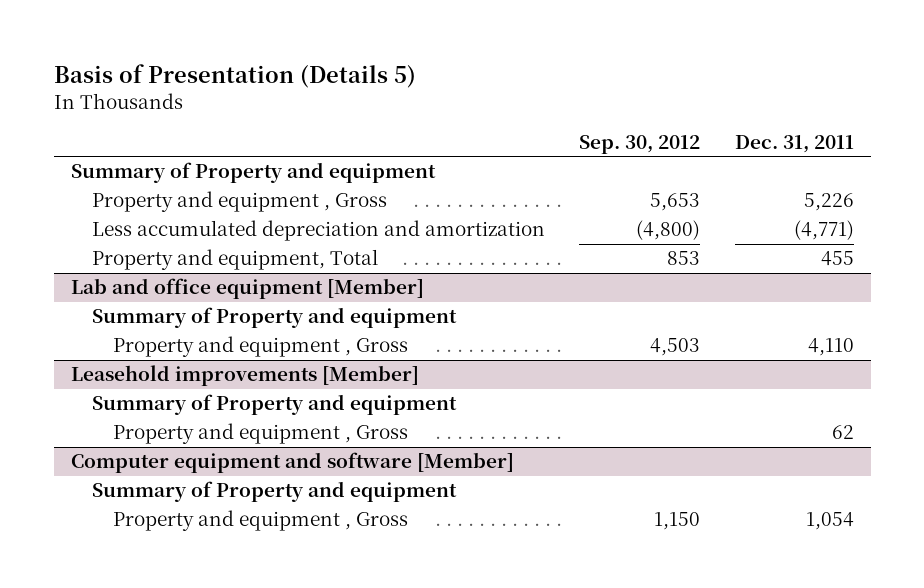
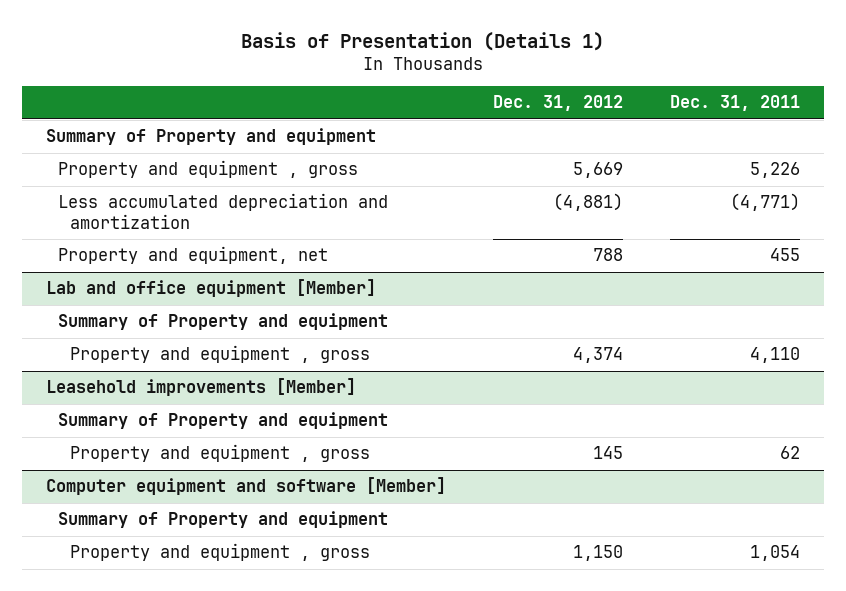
[53,64,416,89] Basis of Presentation (Details 5) -> [240,31,604,51] Basis of Presentation (Details 1)
[579,134,701,154] Sep. 30, 2012 -> none
none -> [492,95,623,112] Dec. 31, 2012
[91,191,387,213] Property and equipment , Gross -> [58,160,359,179] Property and equipment , gross
[91,249,378,271] Property and equipment, Total -> [58,246,329,265] Property and equipment, net
[112,336,408,358] Property and equipment , Gross -> [70,345,371,364] Property and equipment , gross
[112,423,408,445] Property and equipment , Gross -> [70,444,371,463] Property and equipment , gross
[112,510,408,532] Property and equipment , Gross -> [70,543,371,562] Property and equipment , gross

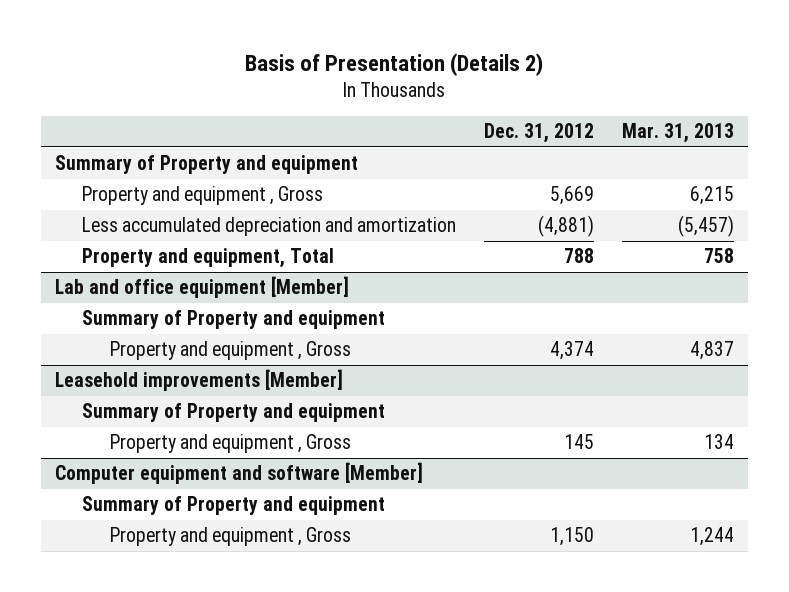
[240,31,604,51] Basis of Presentation (Details 1) -> [245,52,544,76] Basis of Presentation (Details 2)
[670,95,801,112] Dec. 31, 2011 -> none
none -> [622,123,735,144] Mar. 31, 2013
[58,160,359,179] Property and equipment , gross -> [82,186,324,206] Property and equipment , Gross
[58,246,329,265] Property and equipment, net -> [82,248,335,269] Property and equipment, Total
[70,345,371,364] Property and equipment , gross -> [110,341,352,361] Property and equipment , Gross
[70,444,371,463] Property and equipment , gross -> [110,434,352,454] Property and equipment , Gross
[70,543,371,562] Property and equipment , gross -> [110,527,352,547] Property and equipment , Gross

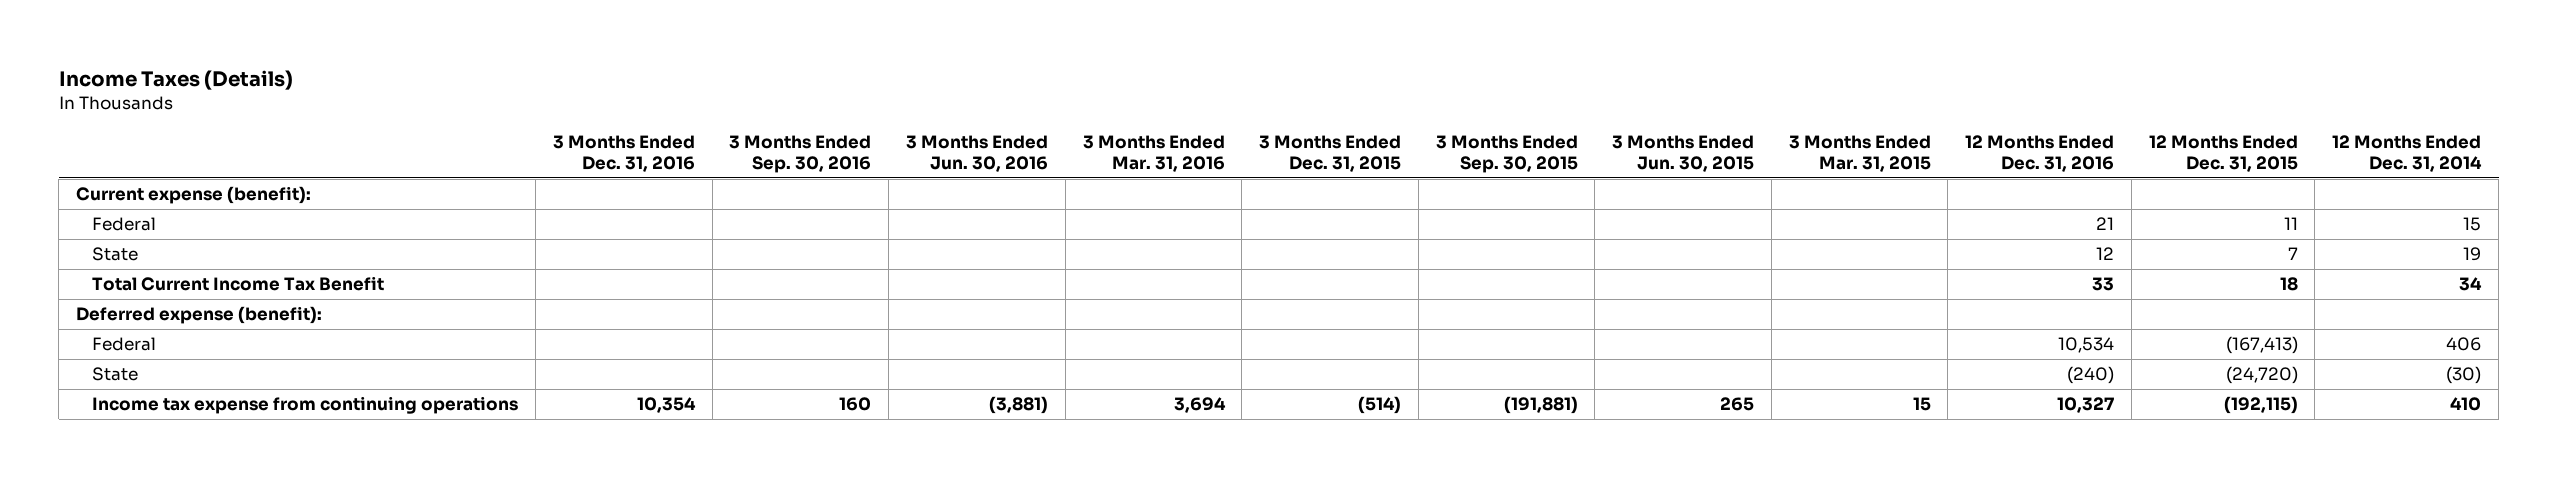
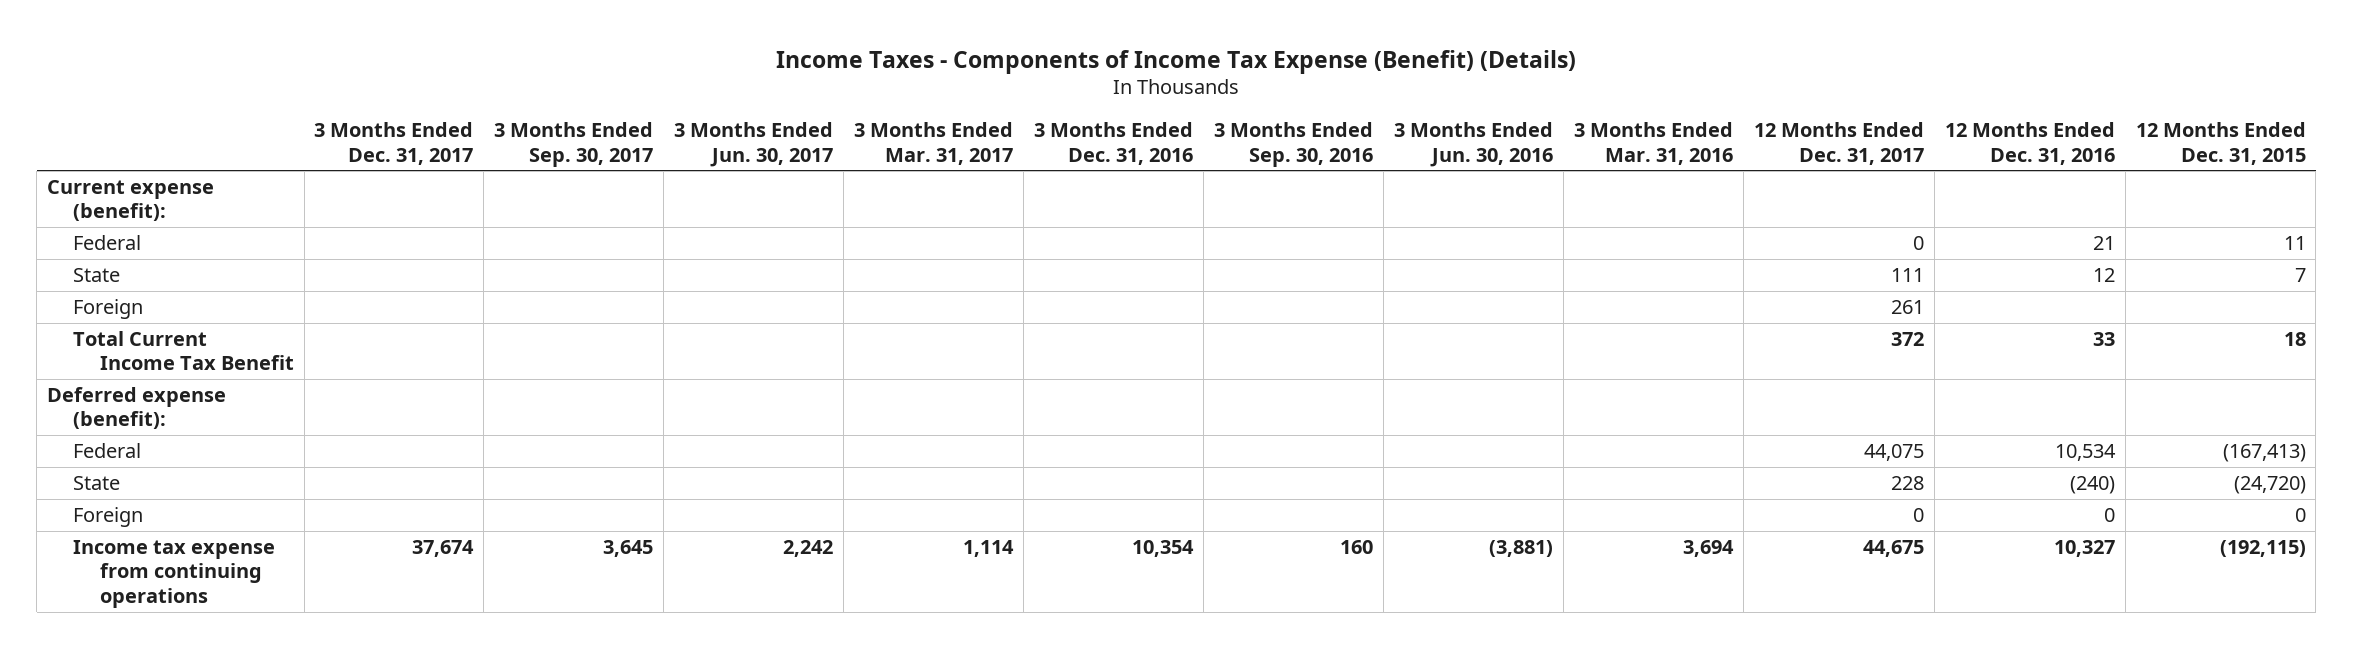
[58,69,293,90] Income Taxes (Details) -> [776,49,1577,74] Income Taxes - Components of Income Tax Expense (Benefit) (Details)
[1259,134,1402,172] 3 Months Ended Dec. 31, 2015 -> none
[1435,134,1578,173] 3 Months Ended Sep. 30, 2015 -> none
[1612,134,1755,172] 3 Months Ended Jun. 30, 2015 -> none
[1788,134,1931,172] 3 Months Ended Mar. 31, 2015 -> none
[2332,134,2483,172] 12 Months Ended Dec. 31, 2014 -> none
none -> [314,122,474,165] 3 Months Ended Dec. 31, 2017
none -> [494,122,654,167] 3 Months Ended Sep. 30, 2017
none -> [674,122,834,167] 3 Months Ended Jun. 30, 2017
none -> [854,122,1014,165] 3 Months Ended Mar. 31, 2017
none -> [1753,122,1924,165] 12 Months Ended Dec. 31, 2017
none -> [73,298,144,319] Foreign
none -> [73,506,144,527] Foreign

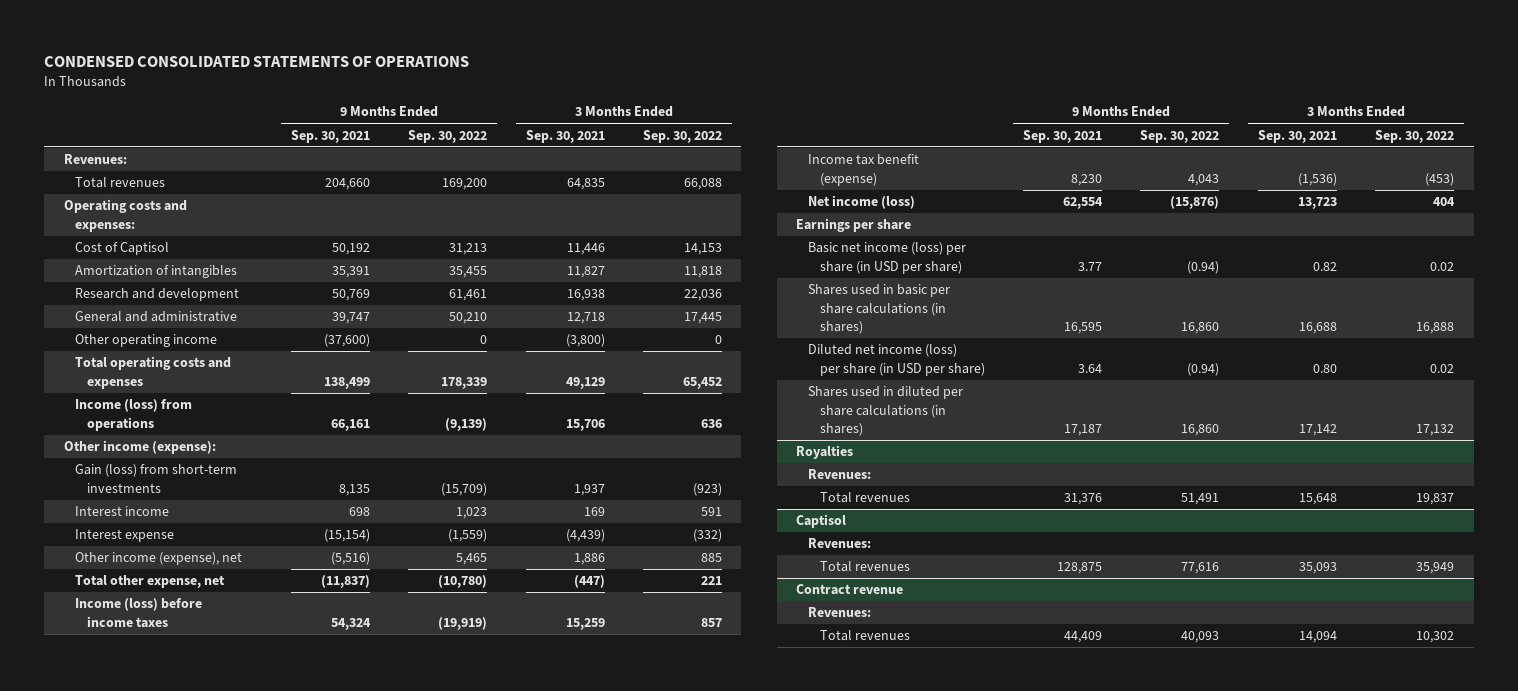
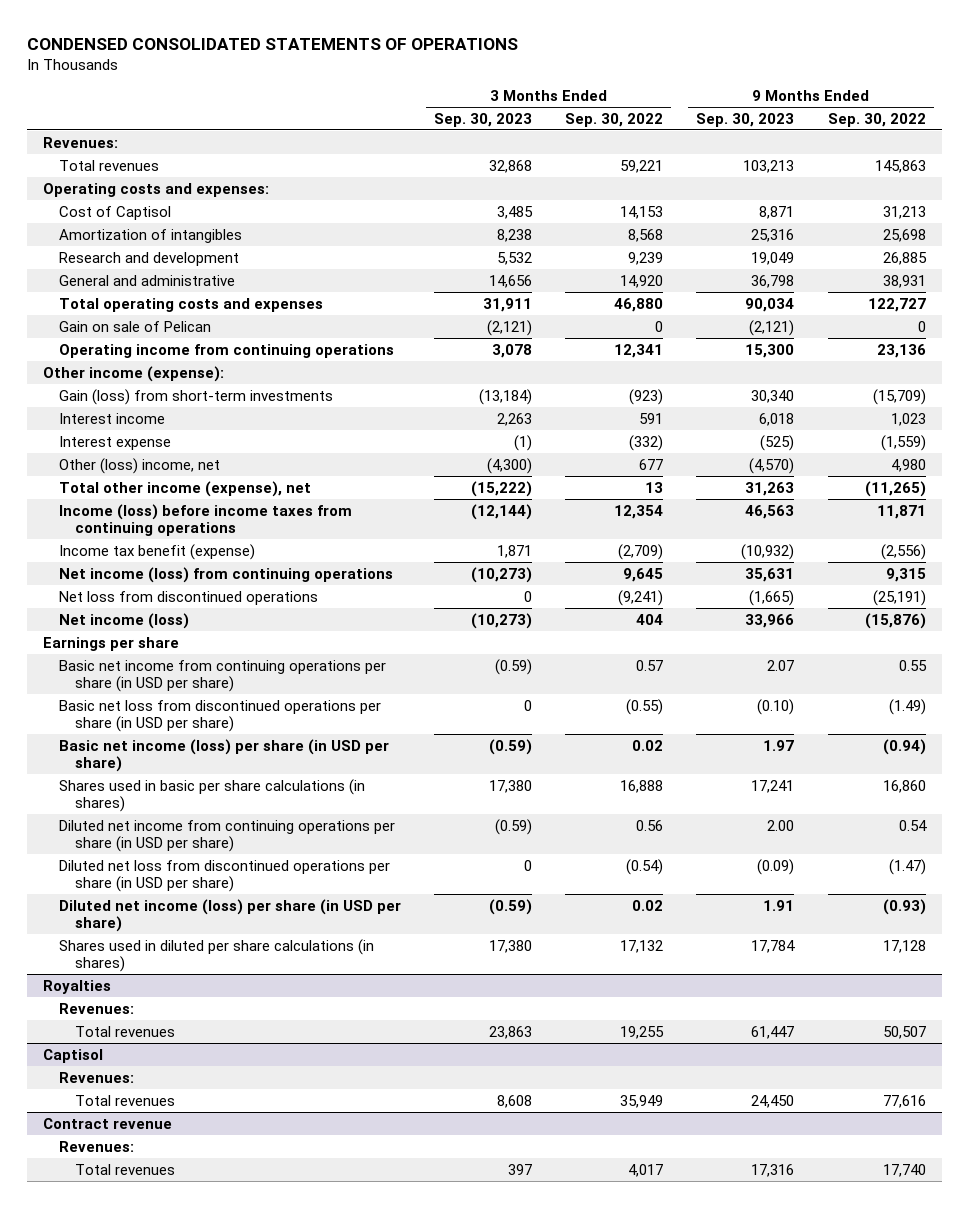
[290,129,370,143] Sep. 30, 2021 -> none
[525,129,605,143] Sep. 30, 2021 -> none
none -> [434,112,533,127] Sep. 30, 2023
none -> [696,112,795,127] Sep. 30, 2023
[442,178,488,191] 169,200 -> [874,159,926,173] 145,863
[683,178,722,191] 66,088 -> [620,159,664,173] 59,221
[75,334,218,348] Other operating income -> none
[449,266,488,279] 35,455 -> [882,228,926,242] 25,698
[683,266,722,279] 11,818 -> [628,228,664,242] 8,568
[449,289,488,302] 61,461 -> [882,251,927,265] 26,885
[683,289,722,302] 22,036 -> [628,251,664,265] 9,239
[449,312,488,325] 50,210 -> [882,274,926,288] 38,931
[683,312,722,325] 17,445 -> [620,274,664,288] 14,920
[441,376,488,389] 178,339 -> [867,297,926,312] 122,727
[682,376,722,389] 65,452 -> [614,297,664,312] 46,880
none -> [58,320,211,332] Gain on sale of Pelican
[75,399,193,431] Income (loss) from operations -> [58,343,394,358] Operating income from continuing operations
[445,417,488,431] (9,139) -> [876,343,926,358] 23,136
[700,418,722,428] 636 -> [614,343,664,358] 12,341
[75,552,243,566] Other income (expense), net -> [58,457,220,474] Other (loss) income, net
[456,553,488,566] 5,465 -> [890,458,926,472] 4,980
[700,553,722,563] 885 -> [639,458,664,470] 677
[75,575,226,589] Total other expense, net -> [58,480,311,497] Total other income (expense), net
[438,575,488,589] (10,780) -> [864,480,926,497] (11,265)
[700,576,722,586] 221 -> [645,481,664,493] 13
[75,598,203,628] Income (loss) before income taxes -> [58,503,352,537] Income (loss) before income taxes from continuing operations
[438,616,488,630] (19,919) -> [876,504,926,519] 11,871
[700,617,722,627] 857 -> [614,504,664,519] 12,354
[1188,173,1220,186] 4,043 -> [880,543,926,560] (2,556)
[1425,172,1455,186] (453) -> [618,543,664,560] (2,709)
none -> [58,566,393,583] Net income (loss) from continuing operations
none -> [58,590,318,605] Net loss from discontinued operations
none -> [58,659,386,693] Basic net income from continuing operations per share (in USD per share)
none -> [58,699,381,733] Basic net loss from discontinued operations per share (in USD per share)
none -> [58,819,395,853] Diluted net income from continuing operations per share (in USD per share)
none -> [58,859,390,893] Diluted net loss from discontinued operations per share (in USD per share)
[1187,362,1220,376] (0.94) -> [882,898,926,915] (0.93)
[1181,423,1220,436] 16,860 -> [882,939,926,953] 17,128
[1181,493,1220,506] 51,491 -> [882,1025,926,1039] 50,507
[1416,493,1455,506] 19,837 -> [620,1025,665,1039] 19,255
[1181,631,1220,644] 40,093 -> [882,1163,926,1177] 17,740
[1416,631,1455,644] 10,302 -> [628,1163,664,1177] 4,017

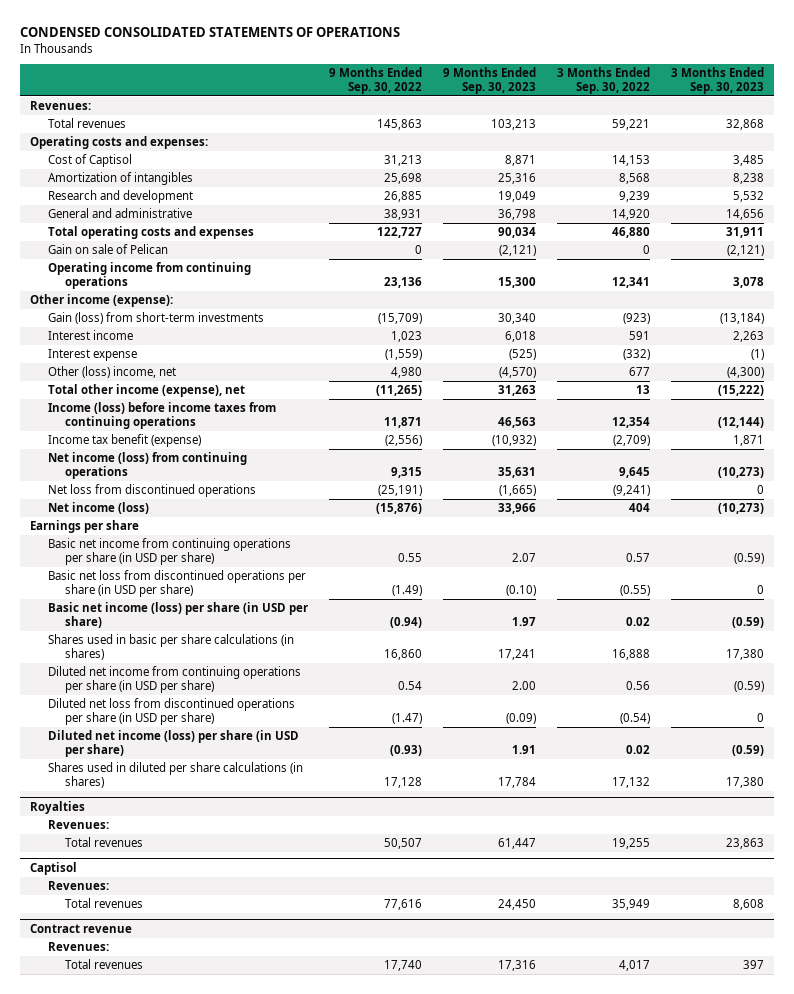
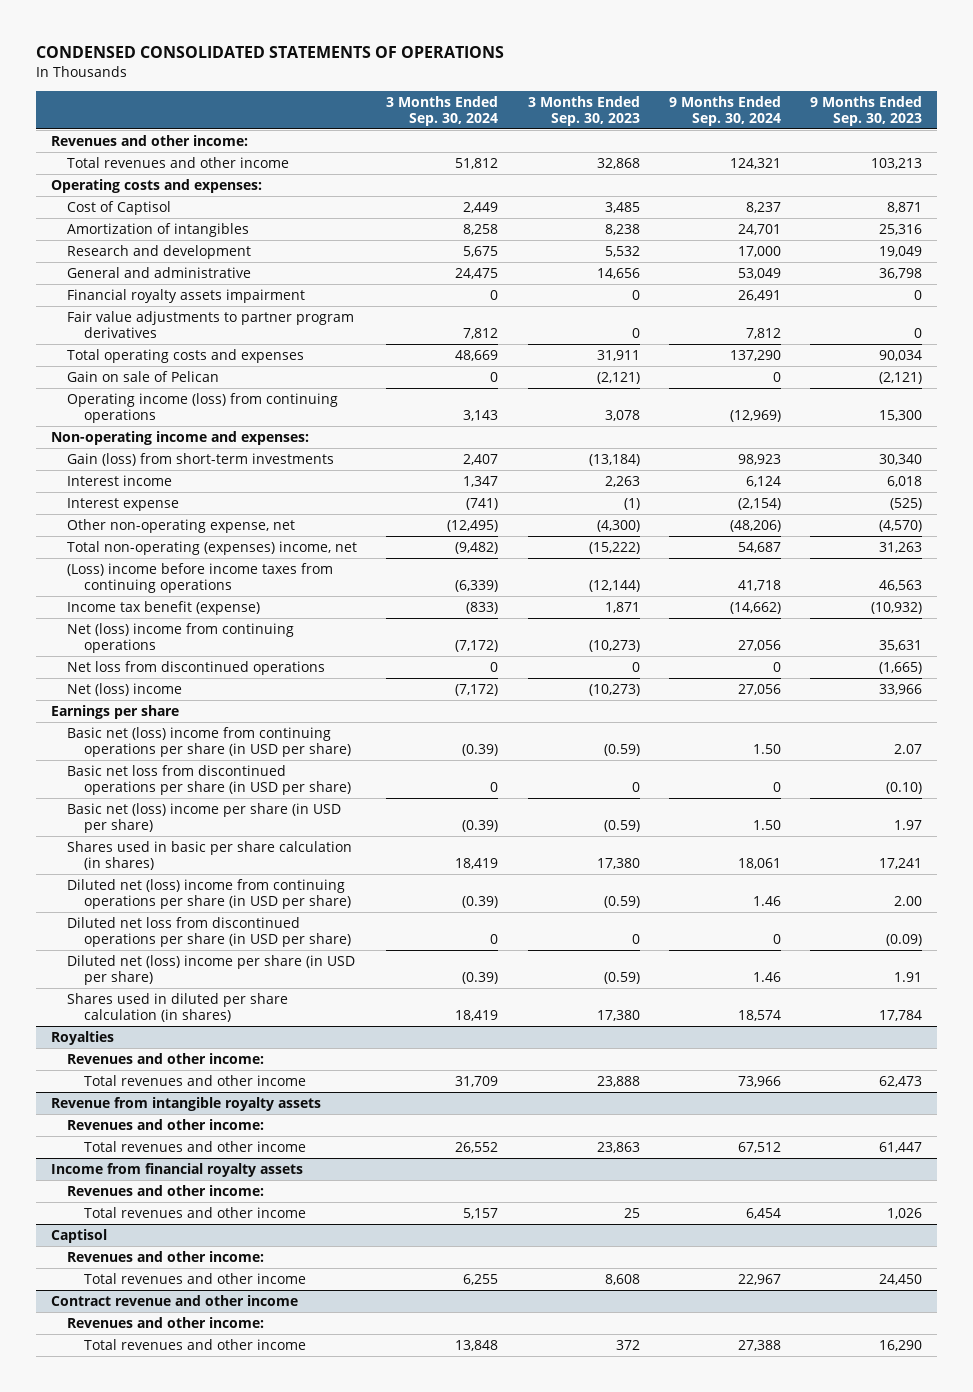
[328,66,422,94] 9 Months Ended Sep. 30, 2022 -> none
[556,66,650,94] 3 Months Ended Sep. 30, 2022 -> none
none -> [386,95,499,126] 3 Months Ended Sep. 30, 2024
none -> [668,95,781,126] 9 Months Ended Sep. 30, 2024
[30,101,92,111] Revenues: -> [51,135,249,147] Revenues and other income:
[47,118,126,129] Total revenues -> [67,157,290,169] Total revenues and other income
none -> [67,289,306,304] Financial royalty assets impairment
none -> [67,311,355,339] Fair value adjustments to partner program derivatives
[47,262,251,289] Operating income from continuing operations -> [67,393,339,424] Operating income (loss) from continuing operations
[30,294,174,308] Other income (expense): -> [51,431,310,446] Non-operating income and expenses:
[47,366,176,379] Other (loss) income, net -> [67,519,296,534] Other non-operating expense, net
[47,384,245,398] Total other income (expense), net -> [67,541,358,556] Total non-operating (expenses) income, net
[47,402,276,429] Income (loss) before income taxes from continuing operations -> [67,563,334,594] (Loss) income before income taxes from continuing operations
[47,452,247,479] Net income (loss) from continuing operations -> [67,623,295,654] Net (loss) income from continuing operations
[47,502,149,515] Net income (loss) -> [67,683,183,697] Net (loss) income
[47,538,291,565] Basic net income from continuing operations per share (in USD per share) -> [67,727,351,758] Basic net (loss) income from continuing operations per share (in USD per share)
[47,602,308,628] Basic net income (loss) per share (in USD per share) -> [67,803,342,834] Basic net (loss) income per share (in USD per share)
[47,634,294,660] Shares used in basic per share calculations (in shares) -> [67,841,353,871] Shares used in basic per share calculation (in shares)
[47,666,301,693] Diluted net income from continuing operations per share (in USD per share) -> [67,879,351,910] Diluted net (loss) income from continuing operations per share (in USD per share)
[47,730,299,757] Diluted net income (loss) per share (in USD per share) -> [67,955,356,986] Diluted net (loss) income per share (in USD per share)
[47,762,303,788] Shares used in diluted per share calculations (in shares) -> [67,993,289,1023] Shares used in diluted per share calculation (in shares)
[47,820,109,830] Revenues: -> [67,1053,265,1065] Revenues and other income:
[65,837,144,848] Total revenues -> [83,1075,306,1087] Total revenues and other income
[497,838,536,850] 61,447 -> [878,1076,922,1088] 62,473
[725,838,764,850] 23,863 -> [596,1076,640,1088] 23,888
none -> [51,1097,322,1112] Revenue from intangible royalty assets
none -> [67,1119,265,1131] Revenues and other income:
none -> [83,1141,306,1153] Total revenues and other income
none -> [51,1163,304,1178] Income from financial royalty assets
none -> [67,1185,265,1197] Revenues and other income:
none -> [83,1207,306,1219] Total revenues and other income
[30,923,133,933] Contract revenue -> none
[47,881,109,891] Revenues: -> [67,1251,265,1263] Revenues and other income:
[65,898,144,909] Total revenues -> [83,1273,306,1285] Total revenues and other income
none -> [51,1295,299,1307] Contract revenue and other income
[47,942,109,952] Revenues: -> [67,1317,265,1329] Revenues and other income:
[65,959,144,970] Total revenues -> [83,1339,306,1351] Total revenues and other income
[497,960,536,972] 17,316 -> [878,1340,922,1352] 16,290
[742,960,764,970] 397 -> [615,1340,640,1351] 372

